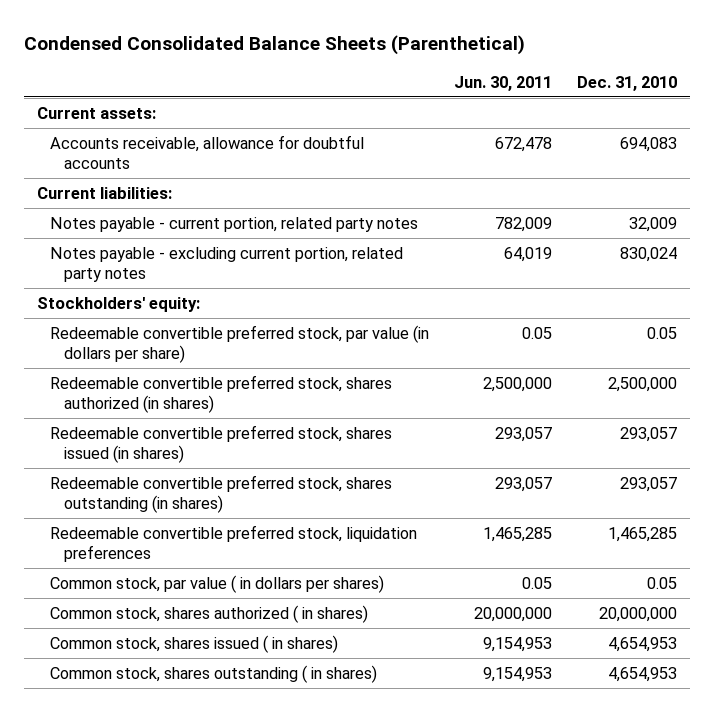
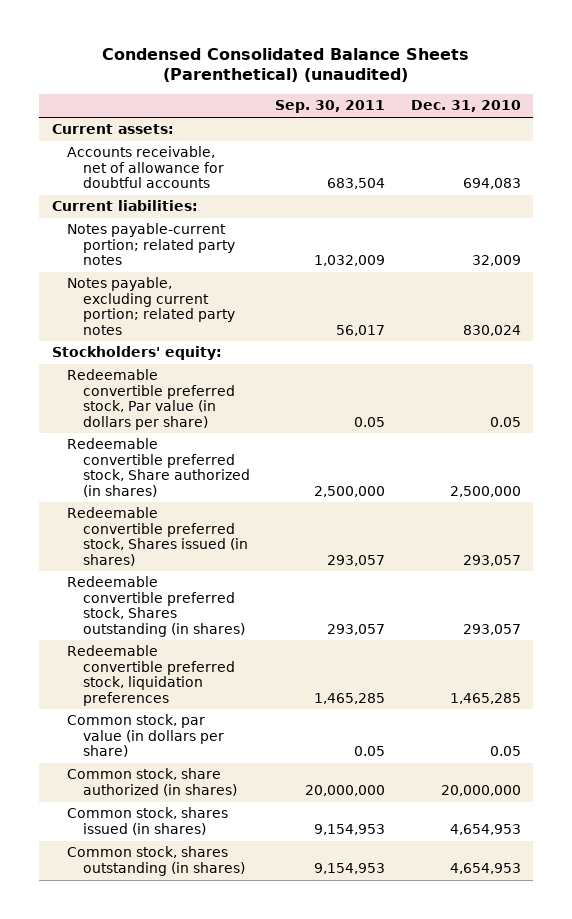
[24,34,526,55] Condensed Consolidated Balance Sheets (Parenthetical) -> [102,47,470,83] Condensed Consolidated Balance Sheets (Parenthetical) (unaudited)
[454,75,553,91] Jun. 30, 2011 -> none
none -> [275,100,386,114] Sep. 30, 2011
[50,135,365,169] Accounts receivable, allowance for doubtful accounts -> [67,146,224,189] Accounts receivable, net of allowance for doubtful accounts
[50,217,419,233] Notes payable - current portion, related party notes -> [67,223,235,266] Notes payable-current portion; related party notes
[50,247,404,282] Notes payable - excluding current portion, related party notes -> [67,277,235,335] Notes payable, excluding current portion; related party notes
[50,325,430,363] Redeemable convertible preferred stock, par value (in dollars per share) -> [67,369,235,430] Redeemable convertible preferred stock, Par value (in dollars per share)
[50,375,393,413] Redeemable convertible preferred stock, shares authorized (in shares) -> [67,438,250,497] Redeemable convertible preferred stock, Share authorized (in shares)
[50,425,393,463] Redeemable convertible preferred stock, shares issued (in shares) -> [67,507,248,566] Redeemable convertible preferred stock, Shares issued (in shares)
[50,475,393,513] Redeemable convertible preferred stock, shares outstanding (in shares) -> [67,576,245,637] Redeemable convertible preferred stock, Shares outstanding (in shares)
[50,575,385,594] Common stock, par value ( in dollars per shares) -> [67,714,224,758] Common stock, par value (in dollars per share)
[50,605,369,624] Common stock, shares authorized ( in shares) -> [67,768,237,796] Common stock, share authorized (in shares)
[50,635,339,654] Common stock, shares issued ( in shares) -> [67,807,229,835] Common stock, shares issued (in shares)
[50,665,378,684] Common stock, shares outstanding ( in shares) -> [67,846,245,876] Common stock, shares outstanding (in shares)

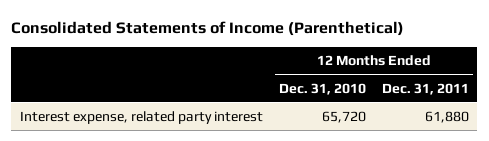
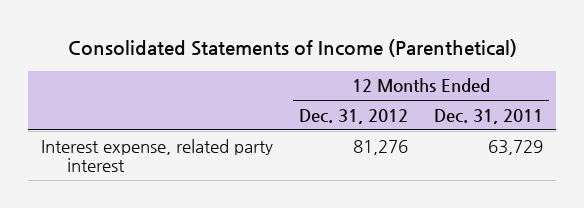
[278,82,366,95] Dec. 31, 2010 -> none
none -> [299,108,409,124] Dec. 31, 2012
[425,111,470,124] 61,880 -> [487,139,543,155] 63,729

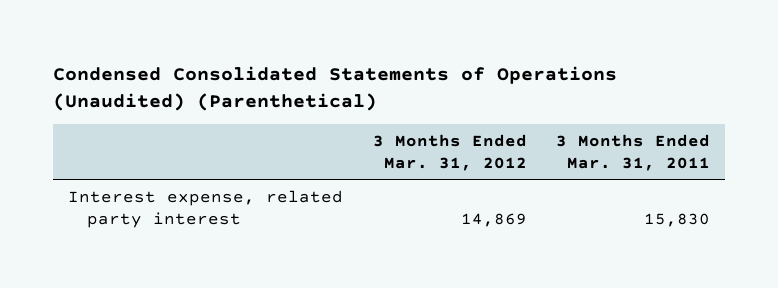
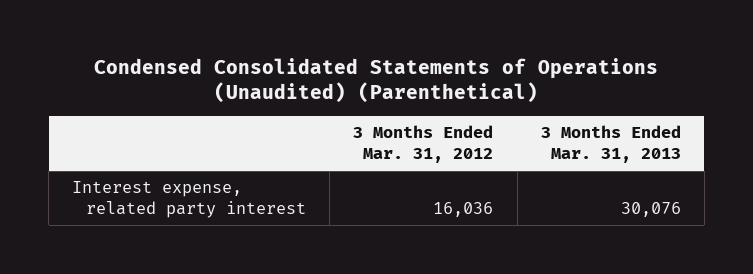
[556,133,711,171] 3 Months Ended Mar. 31, 2011 -> none
none -> [540,125,681,164] 3 Months Ended Mar. 31, 2013
[460,212,527,227] 14,869 -> [433,202,494,218] 16,036

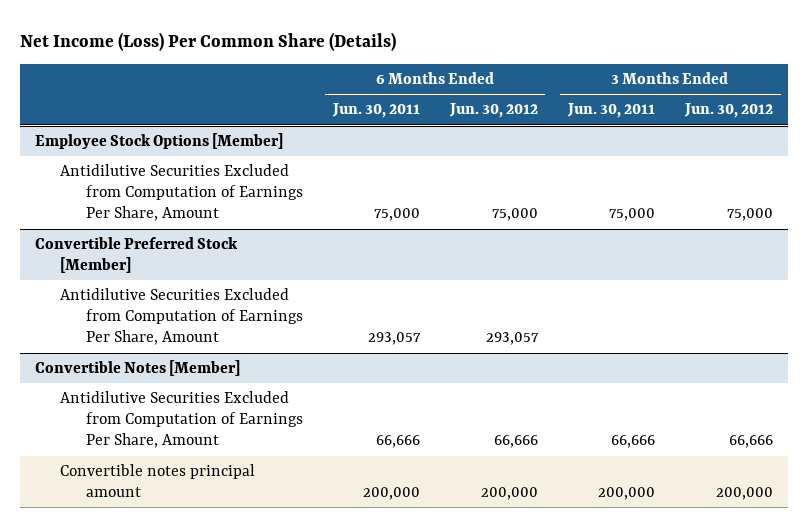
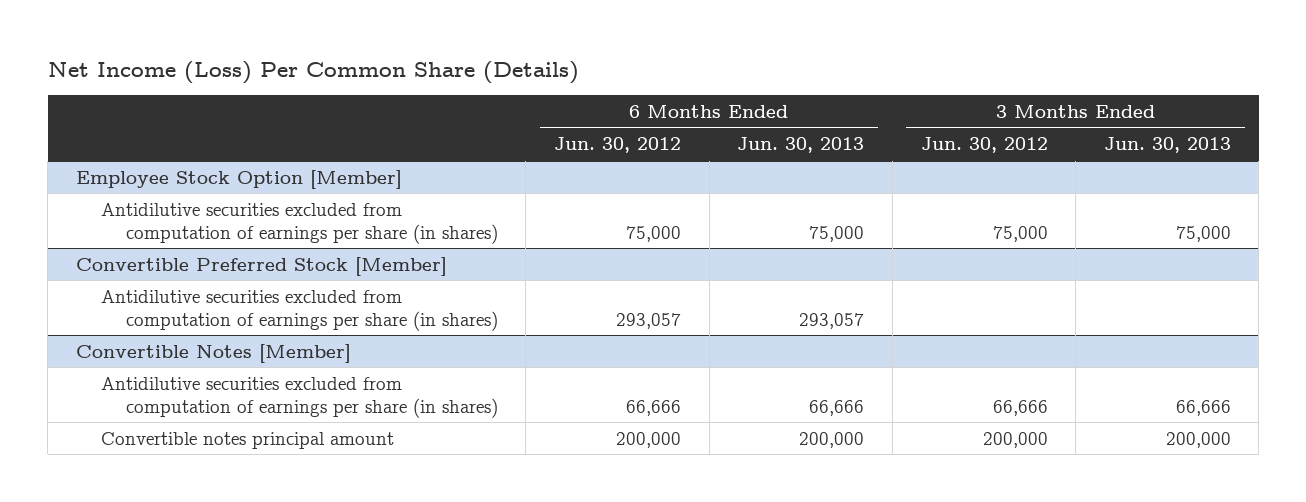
[331,103,420,119] Jun. 30, 2011 -> none
[566,103,655,119] Jun. 30, 2011 -> none
none -> [737,137,865,154] Jun. 30, 2013
none -> [1103,137,1231,154] Jun. 30, 2013
[35,133,284,150] Employee Stock Options [Member] -> [75,169,402,189] Employee Stock Option [Member]
[60,164,303,222] Antidilutive Securities Excluded from Computation of Earnings Per Share, Amount -> [100,202,498,244] Antidilutive securities excluded from computation of earnings per share (in shares)
[60,288,303,346] Antidilutive Securities Excluded from Computation of Earnings Per Share, Amount -> [100,289,498,331] Antidilutive securities excluded from computation of earnings per share (in shares)
[60,391,303,449] Antidilutive Securities Excluded from Computation of Earnings Per Share, Amount -> [100,376,498,418] Antidilutive securities excluded from computation of earnings per share (in shares)

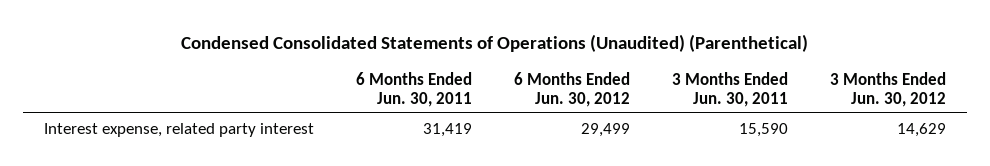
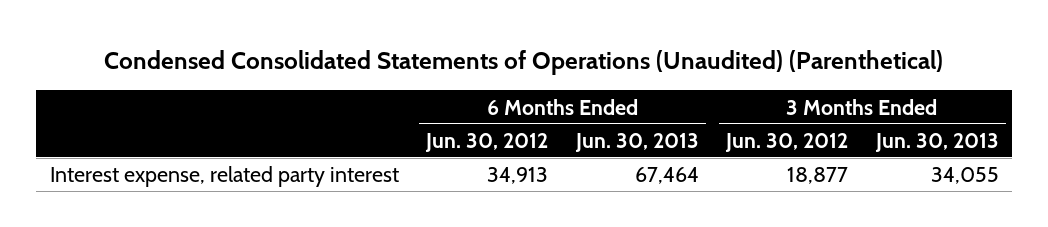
[356,71,473,107] 6 Months Ended Jun. 30, 2011 -> none
[672,71,789,107] 3 Months Ended Jun. 30, 2011 -> none
none -> [574,132,699,152] Jun. 30, 2013
none -> [874,132,999,152] Jun. 30, 2013
[581,122,631,137] 29,499 -> [487,167,549,185] 34,913
[897,122,947,137] 14,629 -> [787,167,849,185] 18,877

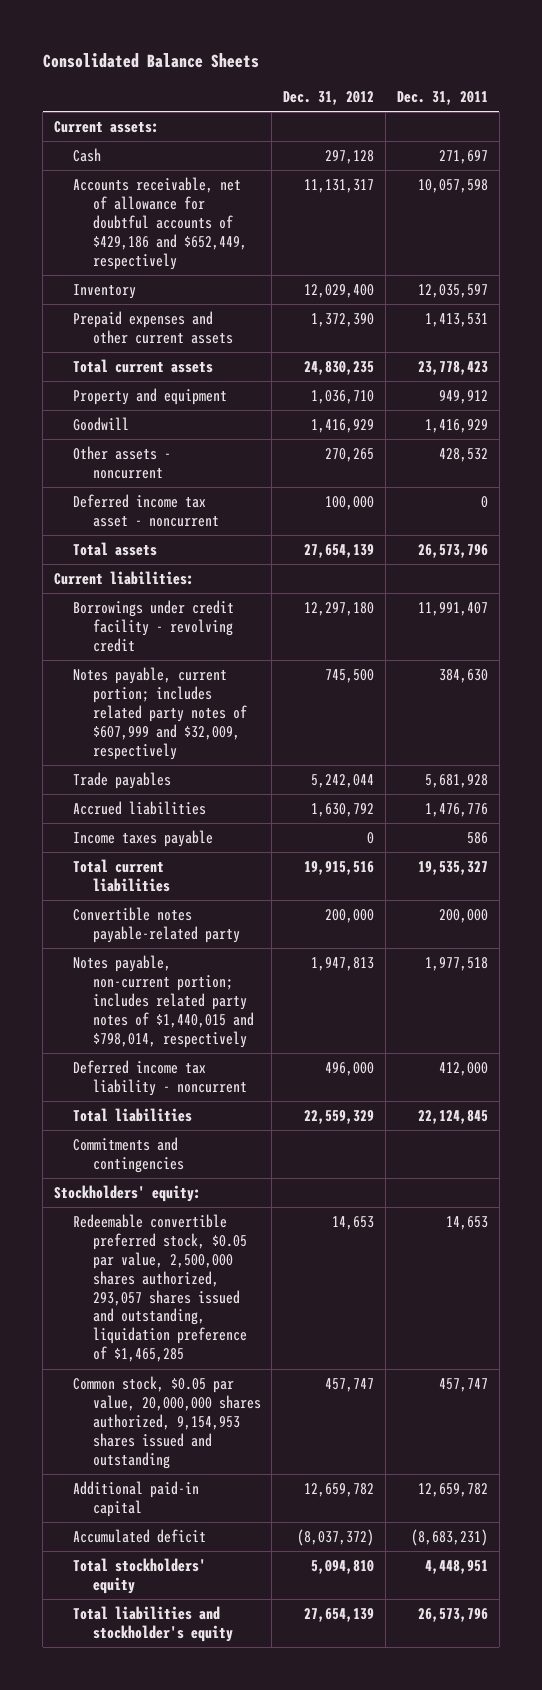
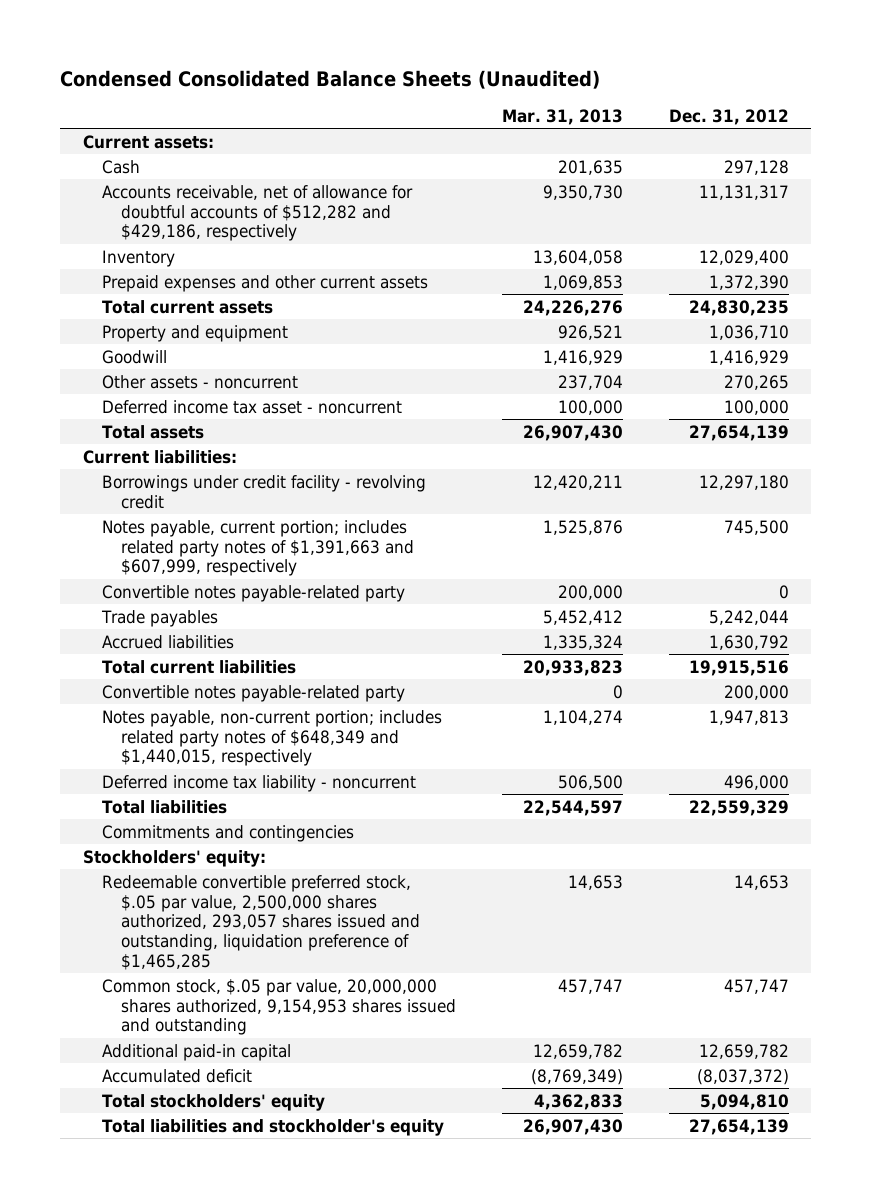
[42,52,259,68] Consolidated Balance Sheets -> [59,70,600,90] Condensed Consolidated Balance Sheets (Unaudited)
[396,91,488,106] Dec. 31, 2011 -> none
none -> [501,109,623,126] Mar. 31, 2013
[73,177,247,270] Accounts receivable, net of allowance for doubtful accounts of $429,186 and $652,449, respectively -> [101,184,413,242] Accounts receivable, net of allowance for doubtful accounts of $512,282 and $429,186, respectively
[73,667,247,760] Notes payable, current portion; includes related party notes of $607,999 and $32,009, respectively -> [101,519,414,577] Notes payable, current portion; includes related party notes of $1,391,663 and $607,999, respectively
none -> [101,584,405,602] Convertible notes payable-related party
[73,830,214,848] Income taxes payable -> none
[73,955,254,1048] Notes payable, non-current portion; includes related party notes of $1,440,015 and $798,014, respectively -> [101,709,442,767] Notes payable, non-current portion; includes related party notes of $648,349 and $1,440,015, respectively
[73,1214,247,1363] Redeemable convertible preferred stock, $0.05 par value, 2,500,000 shares authorized, 293,057 shares issued and outstanding, liquidation preference of $1,465,285 -> [101,874,420,970] Redeemable convertible preferred stock, $.05 par value, 2,500,000 shares authorized, 293,057 shares issued and outstanding, liquidation preference of $1,465,285
[73,1376,261,1469] Common stock, $0.05 par value, 20,000,000 shares authorized, 9,154,953 shares issued and outstanding -> [101,978,456,1036] Common stock, $.05 par value, 20,000,000 shares authorized, 9,154,953 shares issued and outstanding

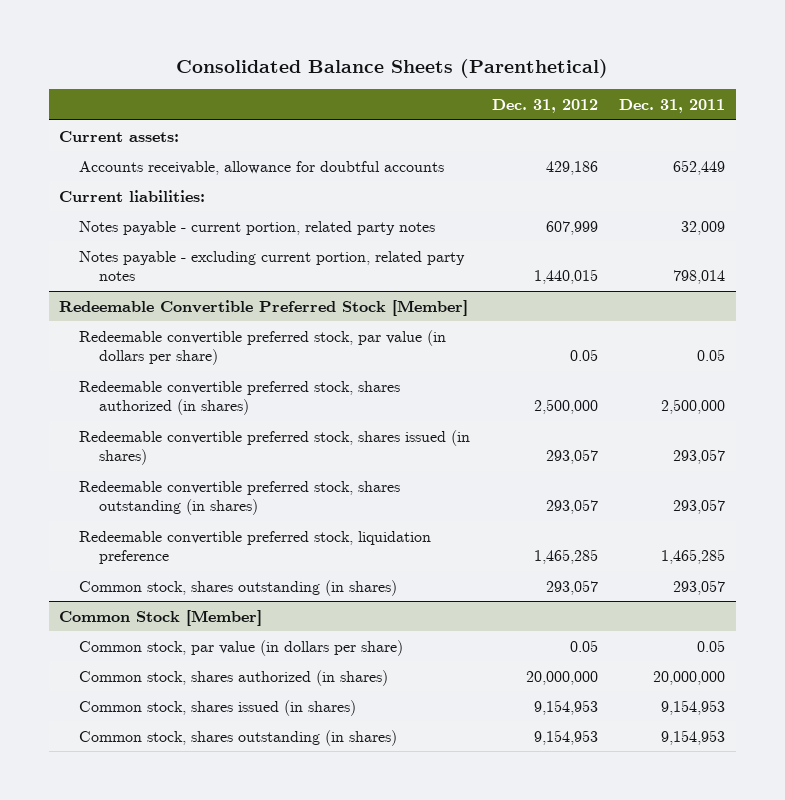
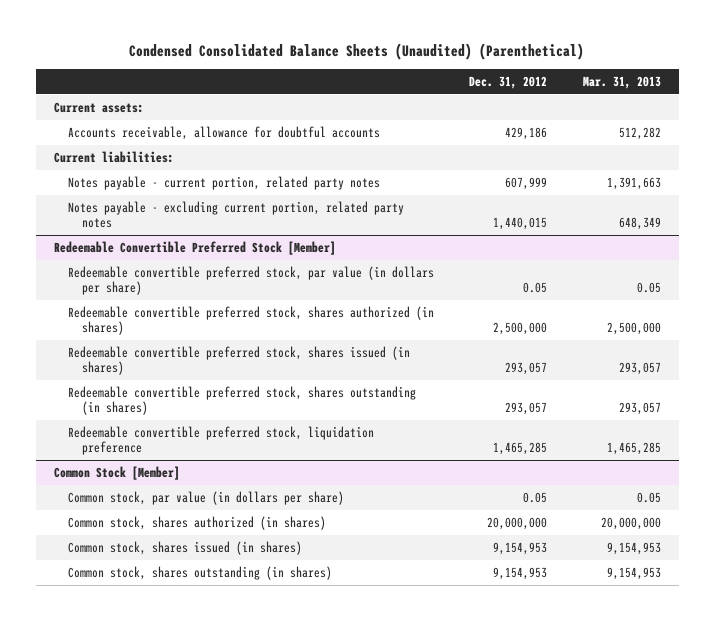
[176,59,609,79] Consolidated Balance Sheets (Parenthetical) -> [129,42,585,60] Condensed Consolidated Balance Sheets (Unaudited) (Parenthetical)
[619,99,726,114] Dec. 31, 2011 -> none
none -> [582,75,661,89] Mar. 31, 2013
[79,579,398,596] Common stock, shares outstanding (in shares) -> none

